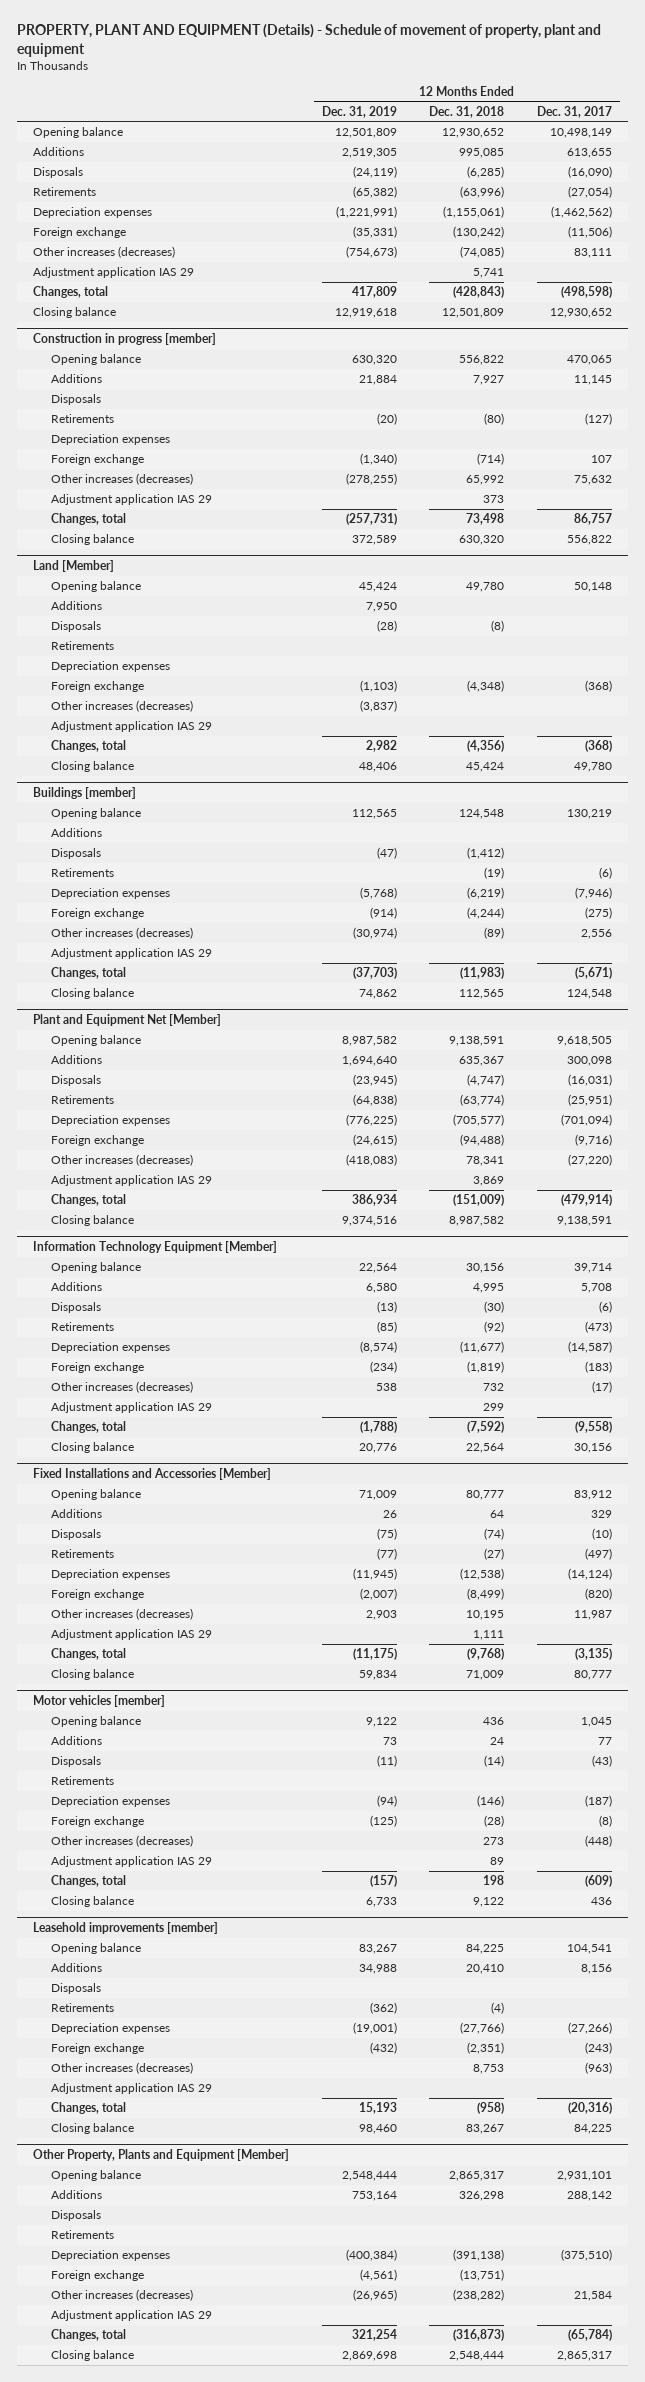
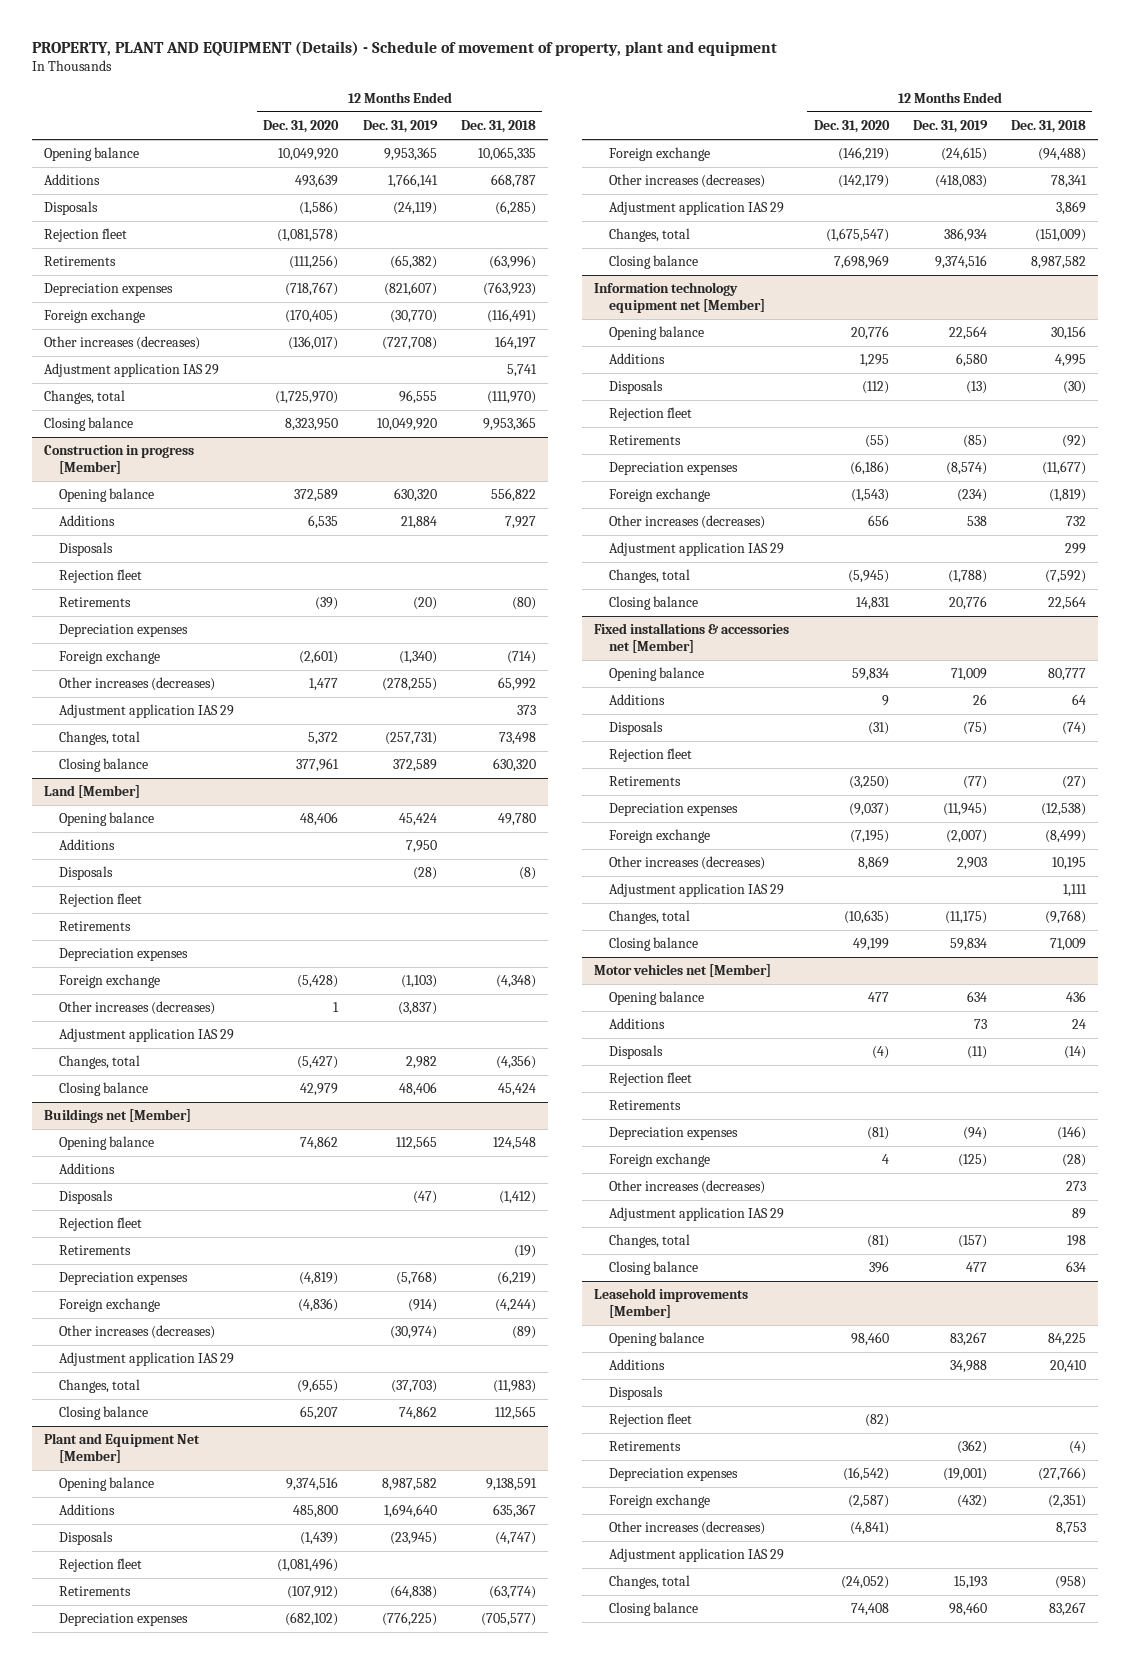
[536,105,612,118] Dec. 31, 2017 -> none
none -> [263,120,340,134] Dec. 31, 2020
[334,128,397,139] 12,501,809 -> [383,147,437,162] 9,953,365
[442,128,505,139] 12,930,652 -> [478,147,537,162] 10,065,335
[341,148,397,159] 2,519,305 -> [387,174,438,189] 1,766,141
[459,148,505,159] 995,085 -> [491,174,537,189] 668,787
none -> [44,228,128,243] Rejection fleet
[335,206,397,219] (1,221,991) -> [383,282,437,297] (821,607)
[443,206,505,219] (1,155,061) -> [483,282,537,297] (763,923)
[352,226,397,239] (35,331) -> [389,310,437,324] (30,770)
[453,226,505,239] (130,242) -> [487,309,537,324] (116,491)
[345,246,397,259] (754,673) -> [381,337,437,351] (727,708)
[460,246,505,259] (74,085) -> [495,336,537,351] 164,197
[351,286,397,299] 417,809 -> [398,390,437,405] 96,555
[453,286,505,299] (428,843) -> [487,391,537,405] (111,970)
[334,308,397,319] 12,919,618 -> [376,418,437,432] 10,049,920
[442,308,505,319] 12,501,809 -> [483,417,537,432] 9,953,365
[33,333,217,346] Construction in progress [member] -> [44,445,195,475] Construction in progress [Member]
none -> [59,569,143,584] Rejection fleet
none -> [59,893,143,908] Rejection fleet
[33,787,137,800] Buildings [member] -> [44,1109,192,1124] Buildings net [Member]
none -> [59,1217,143,1232] Rejection fleet
none -> [59,1558,143,1573] Rejection fleet
[33,1241,278,1254] Information Technology Equipment [Member] -> [594,282,766,314] Information technology equipment net [Member]
none -> [609,407,693,422] Rejection fleet
[33,1468,272,1481] Fixed Installations and Accessories [Member] -> [594,623,790,654] Fixed installations & accessories net [Member]
none -> [609,748,693,763] Rejection fleet
[33,1695,166,1708] Motor vehicles [member] -> [594,964,772,978] Motor vehicles net [Member]
[365,1717,397,1728] 9,122 -> [966,991,987,1003] 634
none -> [609,1072,693,1087] Rejection fleet
[365,1897,397,1908] 6,733 -> [965,1262,987,1273] 477
[473,1897,505,1908] 9,122 -> [1066,1261,1087,1273] 634
[33,1922,219,1935] Leasehold improvements [member] -> [594,1288,749,1319] Leasehold improvements [Member]
none -> [609,1413,693,1428] Rejection fleet
[33,2149,290,2162] Other Property, Plants and Equipment [Member] -> none
[50,2170,141,2182] Opening balance -> none
[50,2190,102,2200] Additions -> none
[50,2210,101,2222] Disposals -> none
[50,2230,114,2240] Retirements -> none
[50,2250,170,2262] Depreciation expenses -> none
[50,2270,144,2282] Foreign exchange -> none
[50,2289,193,2302] Other increases (decreases) -> none
[50,2310,212,2322] Adjustment application IAS 29 -> none
[50,2329,126,2342] Changes, total -> none
[50,2350,134,2362] Closing balance -> none

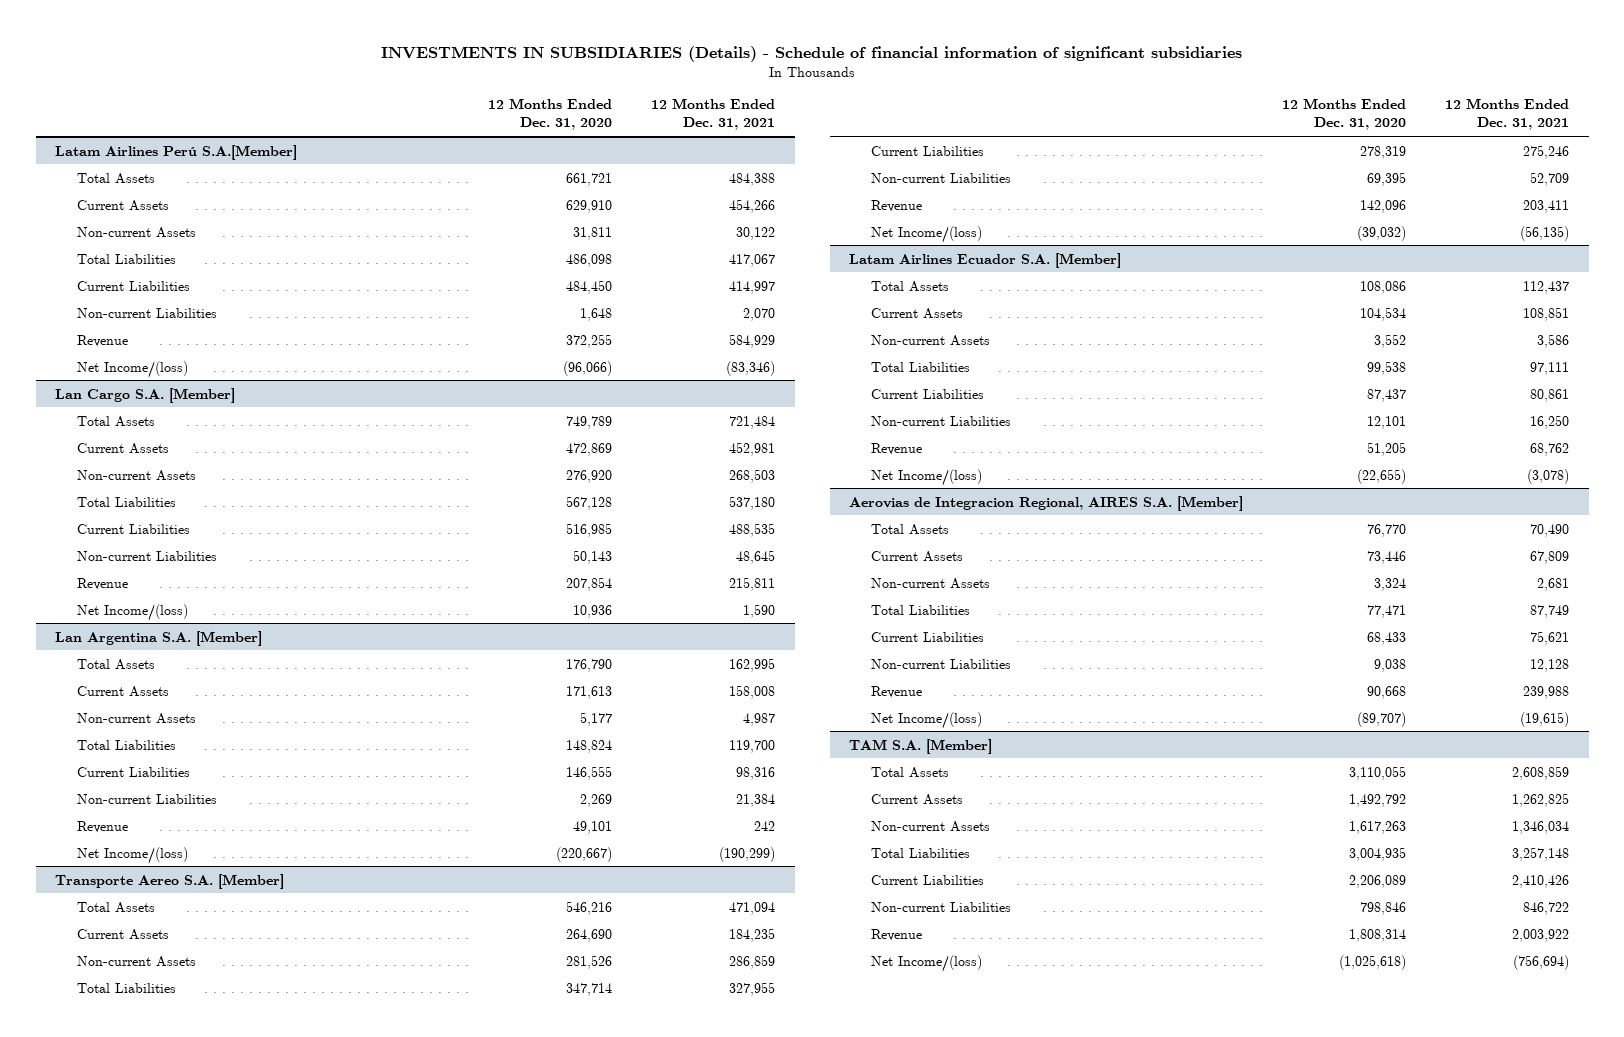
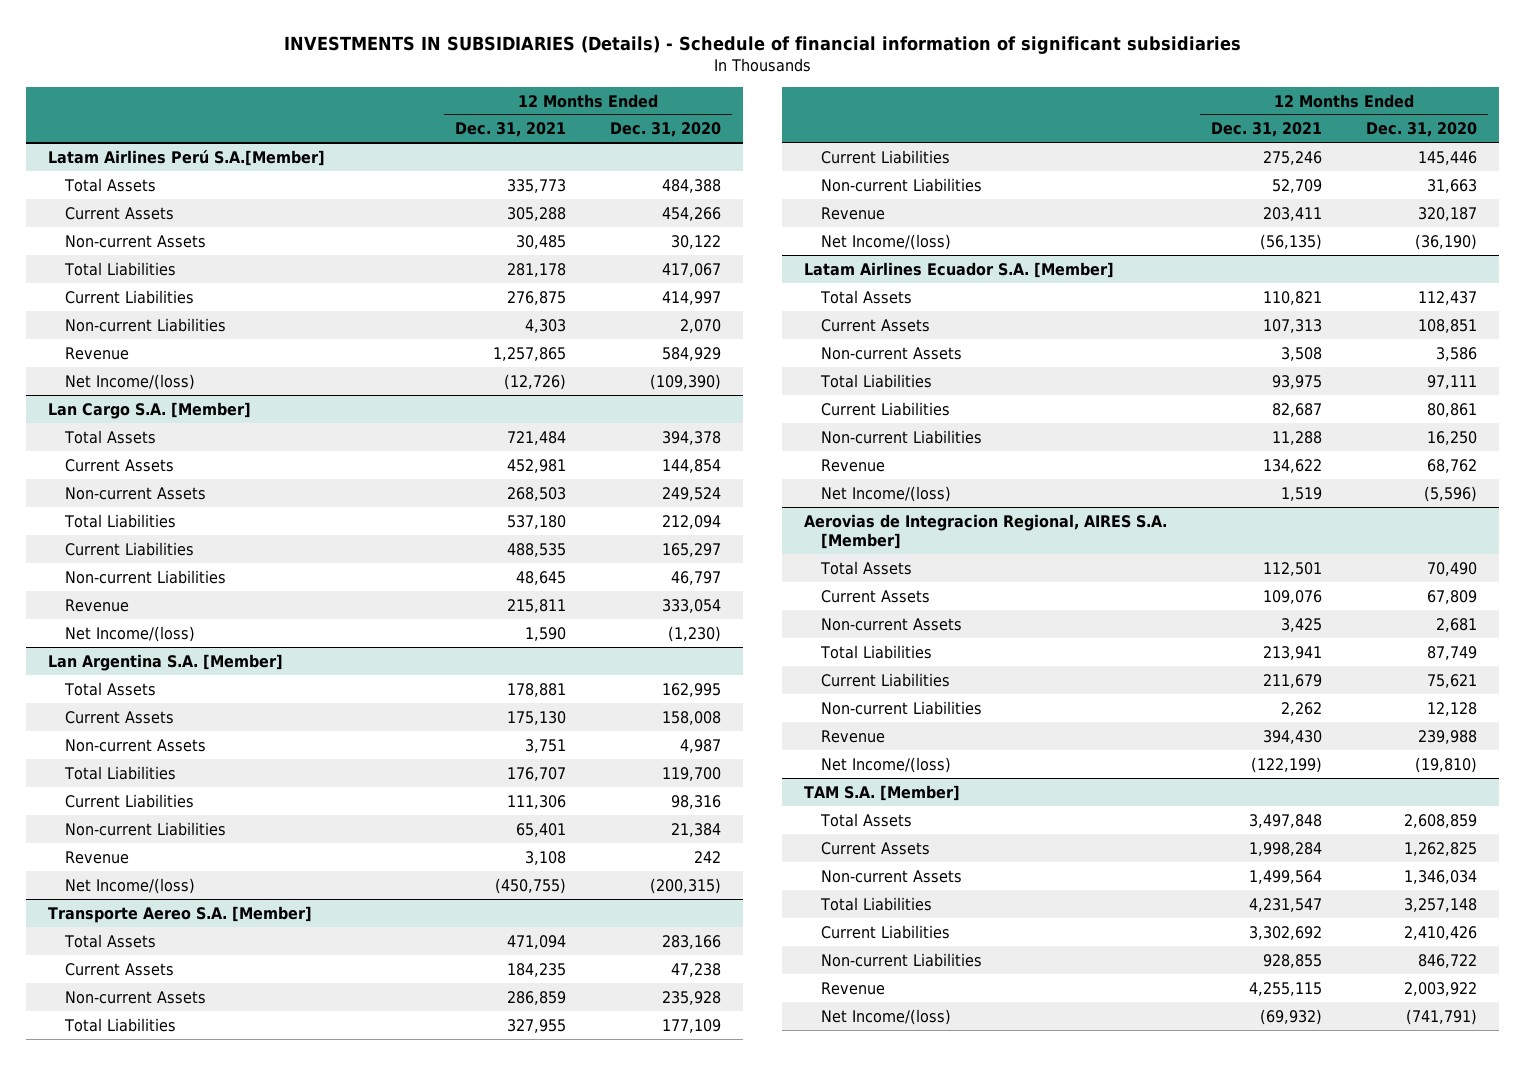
[566,172,613,186] 661,721 -> [662,178,722,193] 484,388
[729,172,776,186] 484,388 -> [507,178,567,193] 335,773
[566,199,613,213] 629,910 -> [662,206,722,221] 454,266
[729,198,776,213] 454,266 -> [507,206,567,221] 305,288
[573,226,613,240] 31,811 -> [671,234,722,249] 30,122
[736,226,776,240] 30,122 -> [516,234,567,249] 30,485
[566,253,613,267] 486,098 -> [662,262,722,277] 417,067
[729,253,776,267] 417,067 -> [507,262,567,277] 281,178
[566,279,613,294] 484,450 -> [662,290,722,305] 414,997
[729,280,776,294] 414,997 -> [507,290,567,305] 276,875
[580,307,613,321] 1,648 -> [680,318,722,333] 2,070
[743,307,776,321] 2,070 -> [525,318,567,333] 4,303
[566,333,613,348] 372,255 -> [662,346,722,361] 584,929
[729,333,776,348] 584,929 -> [493,346,567,361] 1,257,865
[563,360,613,376] (96,066) -> [650,373,722,390] (109,390)
[726,360,776,376] (83,346) -> [504,373,567,390] (12,726)
[566,415,613,429] 749,789 -> [662,430,722,445] 394,378
[566,442,613,456] 472,869 -> [662,458,722,473] 144,854
[566,469,613,483] 276,920 -> [662,486,722,501] 249,524
[566,495,613,510] 567,128 -> [662,514,722,529] 212,094
[566,522,613,537] 516,985 -> [662,542,722,557] 165,297
[573,549,613,564] 50,143 -> [671,570,722,585] 46,797
[566,576,613,591] 207,854 -> [662,598,722,613] 333,054
[573,604,613,618] 10,936 -> [668,625,722,642] (1,230)
[566,658,613,672] 176,790 -> [662,682,722,697] 162,995
[729,657,776,672] 162,995 -> [507,682,567,697] 178,881
[566,685,613,699] 171,613 -> [662,710,722,725] 158,008
[729,684,776,699] 158,008 -> [507,710,567,725] 175,130
[580,711,613,726] 5,177 -> [680,738,722,753] 4,987
[743,712,776,726] 4,987 -> [525,738,567,753] 3,751
[566,739,613,753] 148,824 -> [662,766,722,781] 119,700
[729,739,776,753] 119,700 -> [507,766,567,781] 176,707
[566,765,613,780] 146,555 -> [671,794,722,809] 98,316
[736,766,776,780] 98,316 -> [507,794,567,809] 111,306
[580,793,613,807] 2,269 -> [671,822,722,837] 21,384
[736,793,776,807] 21,384 -> [516,822,567,837] 65,401
[573,820,613,834] 49,101 -> [694,850,722,863] 242
[754,820,776,831] 242 -> [525,850,567,865] 3,108
[556,846,613,862] (220,667) -> [650,877,722,894] (200,315)
[719,846,776,862] (190,299) -> [495,877,567,894] (450,755)
[566,900,613,915] 546,216 -> [662,934,722,949] 283,166
[566,928,613,942] 264,690 -> [671,962,722,977] 47,238
[566,954,613,969] 281,526 -> [662,990,722,1005] 235,928
[566,982,613,996] 347,714 -> [662,1018,722,1033] 177,109
[1360,145,1407,159] 278,319 -> [1418,150,1478,165] 145,446
[1367,171,1407,186] 69,395 -> [1427,178,1478,193] 31,663
[1360,199,1407,213] 142,096 -> [1418,206,1478,221] 320,187
[1357,225,1407,241] (39,032) -> [1415,233,1478,250] (36,190)
[1360,280,1407,294] 108,086 -> [1418,290,1478,305] 112,437
[1523,280,1570,294] 112,437 -> [1263,290,1323,305] 110,821
[1360,306,1407,321] 104,534 -> [1418,318,1478,333] 108,851
[1523,306,1570,321] 108,851 -> [1263,318,1323,333] 107,313
[1374,333,1407,348] 3,552 -> [1436,346,1478,361] 3,586
[1537,333,1570,348] 3,586 -> [1281,346,1323,361] 3,508
[1367,360,1407,375] 99,538 -> [1427,374,1478,389] 97,111
[1530,361,1570,375] 97,111 -> [1272,374,1323,389] 93,975
[1367,388,1407,402] 87,437 -> [1427,402,1478,417] 80,861
[1530,388,1570,402] 80,861 -> [1272,402,1323,417] 82,687
[1367,415,1407,429] 12,101 -> [1427,430,1478,445] 16,250
[1530,414,1570,429] 16,250 -> [1272,430,1323,445] 11,288
[1367,441,1407,456] 51,205 -> [1427,458,1478,473] 68,762
[1530,442,1570,456] 68,762 -> [1263,458,1323,473] 134,622
[1357,468,1407,484] (22,655) -> [1424,485,1478,502] (5,596)
[1527,468,1570,484] (3,078) -> [1281,486,1323,501] 1,519
[1367,523,1407,537] 76,770 -> [1427,561,1478,576] 70,490
[1530,523,1570,537] 70,490 -> [1263,561,1323,576] 112,501
[1367,550,1407,564] 73,446 -> [1427,589,1478,604] 67,809
[1530,550,1570,564] 67,809 -> [1263,589,1323,604] 109,076
[1374,577,1407,591] 3,324 -> [1436,617,1478,632] 2,681
[1537,577,1570,591] 2,681 -> [1281,617,1323,632] 3,425
[1367,604,1407,618] 77,471 -> [1427,645,1478,660] 87,749
[1530,604,1570,618] 87,749 -> [1263,645,1323,660] 213,941
[1367,631,1407,645] 68,433 -> [1427,673,1478,688] 75,621
[1530,630,1570,645] 75,621 -> [1263,673,1323,688] 211,679
[1374,658,1407,672] 9,038 -> [1427,701,1478,716] 12,128
[1530,658,1570,672] 12,128 -> [1281,701,1323,716] 2,262
[1367,685,1407,699] 90,668 -> [1418,729,1478,744] 239,988
[1523,685,1570,699] 239,988 -> [1263,729,1323,744] 394,430
[1357,711,1407,727] (89,707) -> [1415,756,1478,773] (19,810)
[1520,711,1570,727] (19,615) -> [1251,756,1323,773] (122,199)
[1349,765,1407,780] 3,110,055 -> [1404,813,1478,828] 2,608,859
[1512,765,1570,780] 2,608,859 -> [1249,813,1323,828] 3,497,848
[1349,793,1407,807] 1,492,792 -> [1404,841,1478,856] 1,262,825
[1512,792,1570,807] 1,262,825 -> [1249,841,1323,856] 1,998,284
[1349,820,1407,834] 1,617,263 -> [1404,869,1478,884] 1,346,034
[1512,820,1570,834] 1,346,034 -> [1249,869,1323,884] 1,499,564
[1349,846,1407,861] 3,004,935 -> [1404,897,1478,912] 3,257,148
[1512,846,1570,861] 3,257,148 -> [1249,897,1323,912] 4,231,547
[1349,874,1407,888] 2,206,089 -> [1404,925,1478,940] 2,410,426
[1512,874,1570,888] 2,410,426 -> [1249,925,1323,940] 3,302,692
[1360,901,1407,915] 798,846 -> [1418,953,1478,968] 846,722
[1523,901,1570,915] 846,722 -> [1263,953,1323,968] 928,855
[1349,928,1407,942] 1,808,314 -> [1404,981,1478,996] 2,003,922
[1512,928,1570,942] 2,003,922 -> [1249,981,1323,996] 4,255,115
[1339,954,1407,970] (1,025,618) -> [1406,1008,1478,1025] (741,791)
[1513,954,1570,970] (756,694) -> [1260,1008,1323,1025] (69,932)

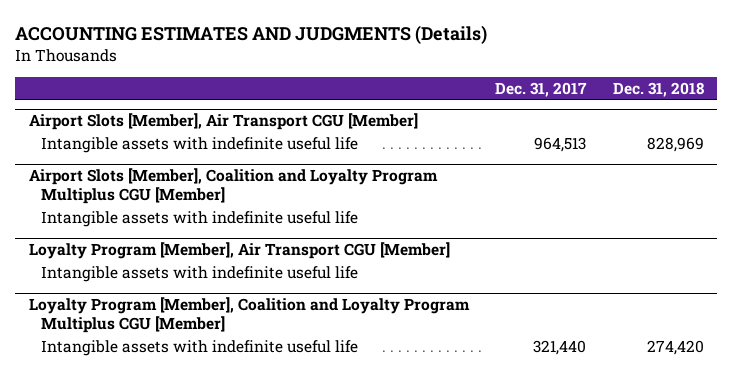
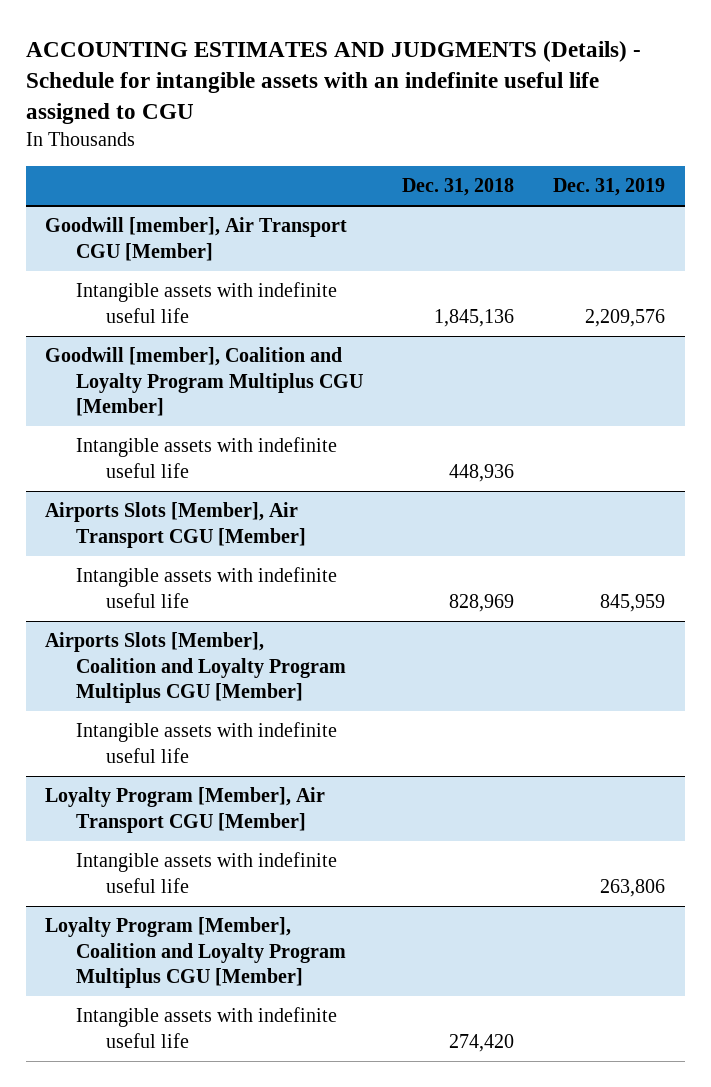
[15,24,488,44] ACCOUNTING ESTIMATES AND JUDGMENTS (Details) -> [25,40,641,125] ACCOUNTING ESTIMATES AND JUDGMENTS (Details) - Schedule for intangible assets with an indefinite useful life assigned to CGU
[495,81,588,97] Dec. 31, 2017 -> none
none -> [553,178,666,197] Dec. 31, 2019
none -> [45,217,348,261] Goodwill [member], Air Transport CGU [Member]
none -> [75,282,337,323] Intangible assets with indefinite useful life
none -> [45,347,363,417] Goodwill [member], Coalition and Loyalty Program Multiplus CGU [Member]
none -> [75,437,337,478] Intangible assets with indefinite useful life
[28,113,418,131] Airport Slots [Member], Air Transport CGU [Member] -> [45,502,306,548] Airports Slots [Member], Air Transport CGU [Member]
[28,168,438,205] Airport Slots [Member], Coalition and Loyalty Program Multiplus CGU [Member] -> [45,632,346,704] Airports Slots [Member], Coalition and Loyalty Program Multiplus CGU [Member]

